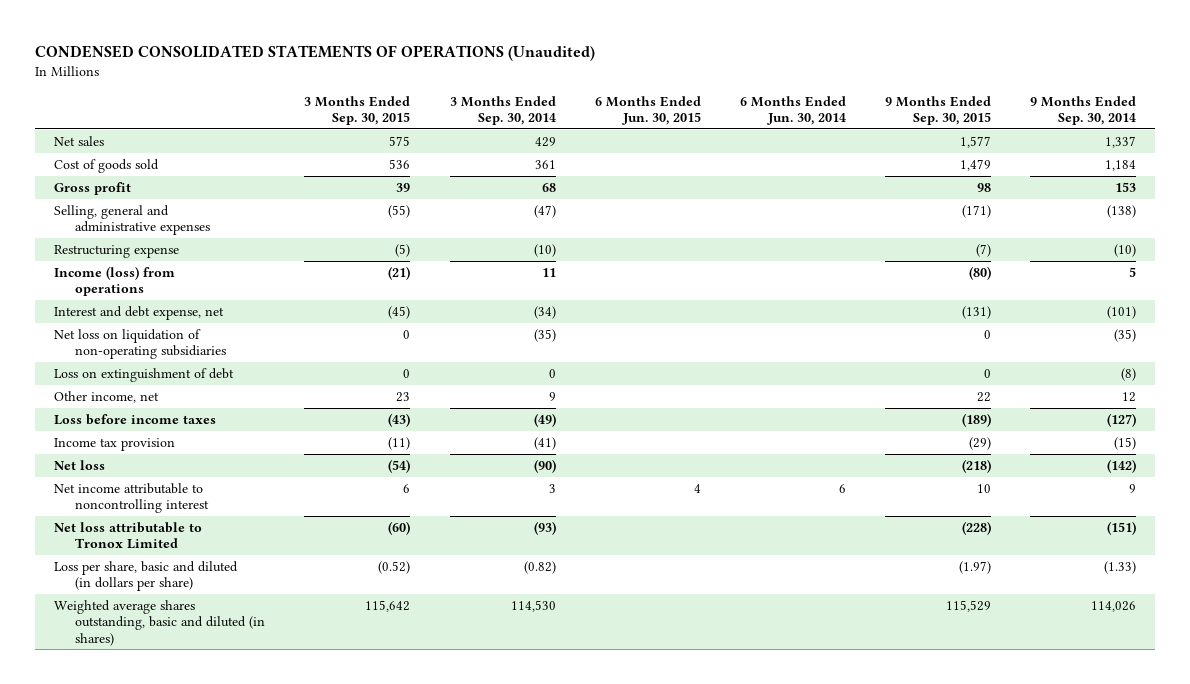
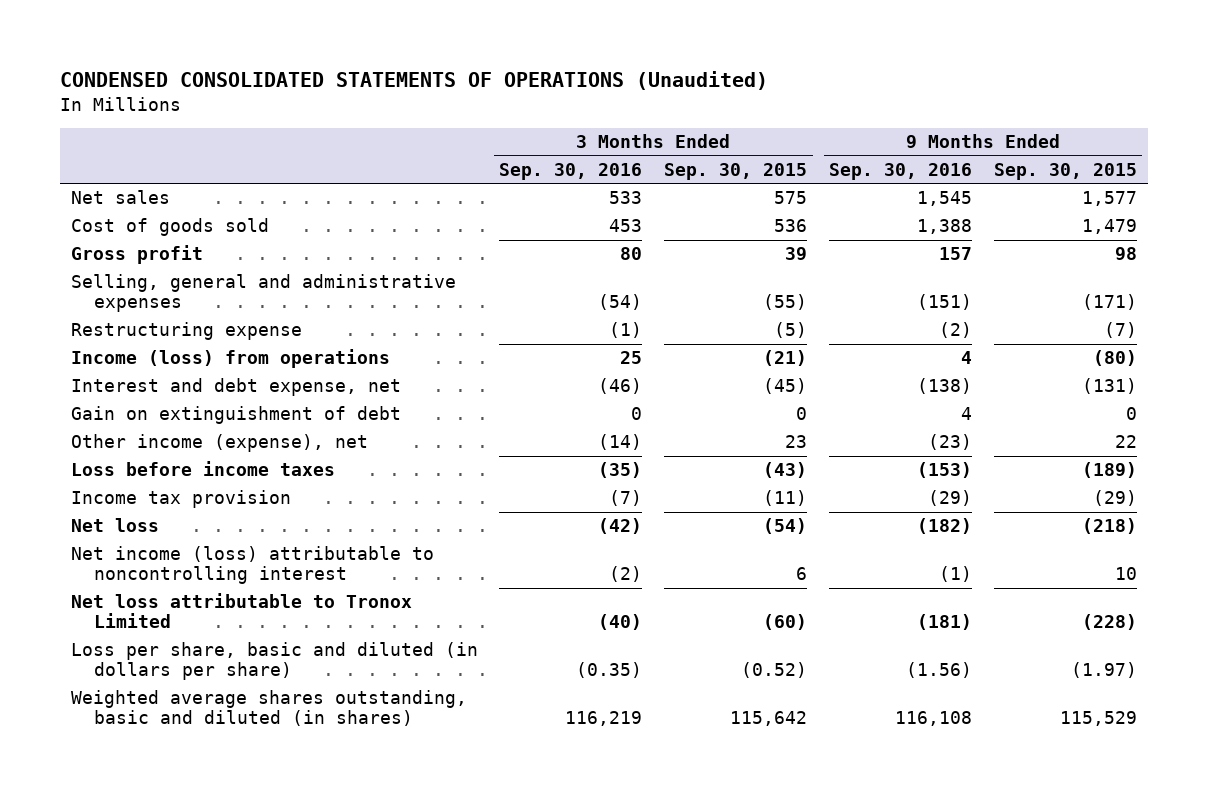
[449,95,556,125] 3 Months Ended Sep. 30, 2014 -> none
[594,95,701,125] 6 Months Ended Jun. 30, 2015 -> none
[739,95,846,125] 6 Months Ended Jun. 30, 2014 -> none
[1029,95,1136,125] 9 Months Ended Sep. 30, 2014 -> none
none -> [499,162,643,180] Sep. 30, 2016
none -> [829,162,973,180] Sep. 30, 2016
[54,328,227,360] Net loss on liquidation of non-operating subsidiaries -> none
[54,367,235,382] Loss on extinguishment of debt -> [70,406,401,425] Gain on extinguishment of debt
[54,390,160,403] Other income, net -> [70,434,368,453] Other income (expense), net
[54,482,210,514] Net income attributable to noncontrolling interest -> [70,546,434,585] Net income (loss) attributable to noncontrolling interest

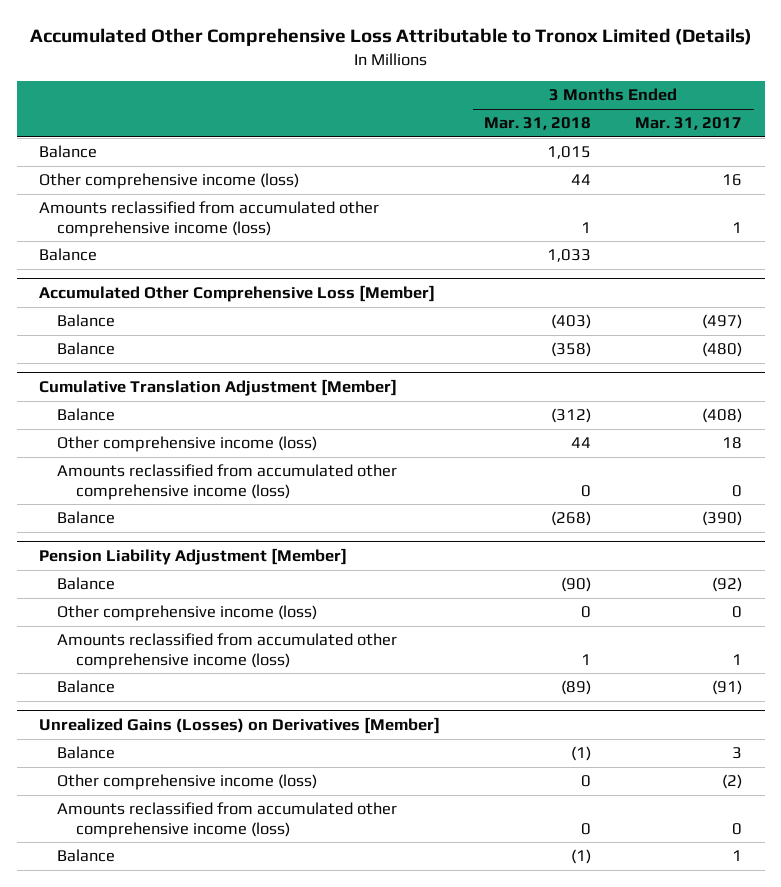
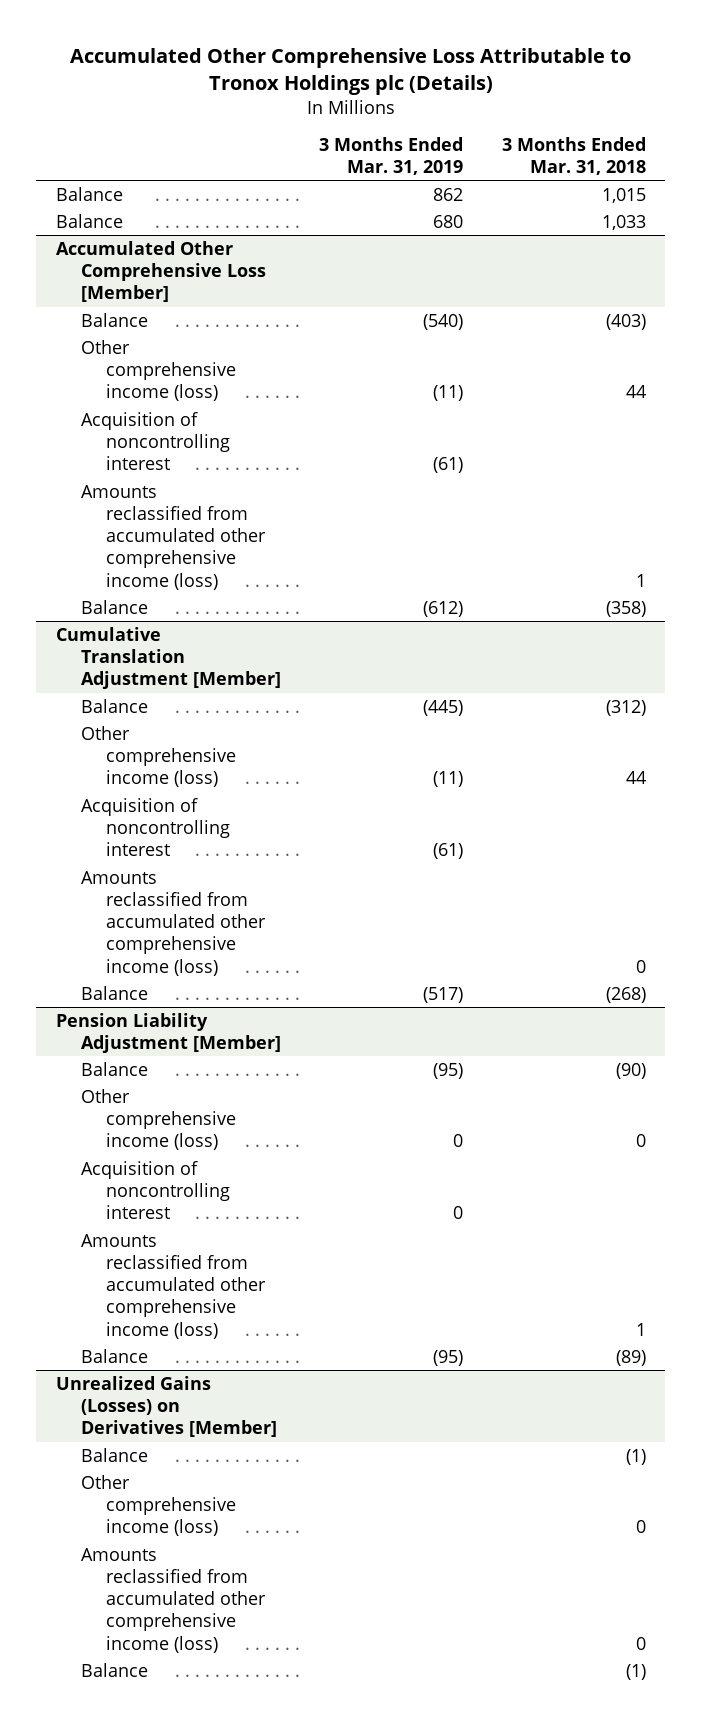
[29,28,752,47] Accumulated Other Comprehensive Loss Attributable to Tronox Limited (Details) -> [69,48,631,96] Accumulated Other Comprehensive Loss Attributable to Tronox Holdings plc (Details)
[635,117,743,131] Mar. 31, 2017 -> none
none -> [319,136,464,175] 3 Months Ended Mar. 31, 2019
[38,173,299,190] Other comprehensive income (loss) -> none
[38,201,379,237] Amounts reclassified from accumulated other comprehensive income (loss) -> none
none -> [80,339,236,402] Other comprehensive income (loss)
none -> [80,411,230,471] Acquisition of noncontrolling interest
none -> [80,484,266,590] Amounts reclassified from accumulated other comprehensive income (loss)
none -> [80,797,230,857] Acquisition of noncontrolling interest
none -> [80,1160,230,1220] Acquisition of noncontrolling interest

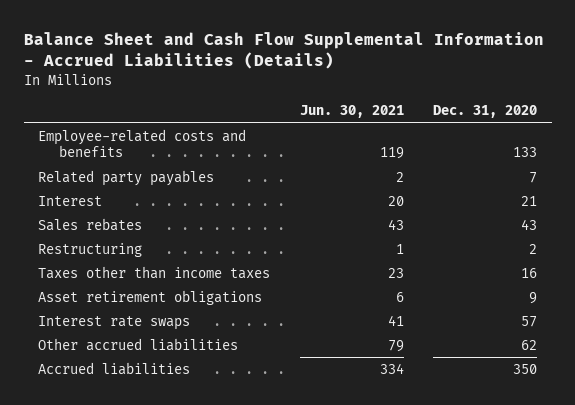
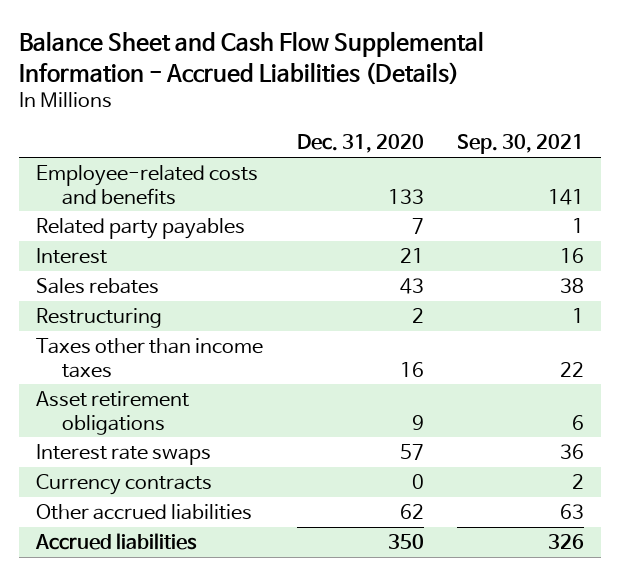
[299,105,404,119] Jun. 30, 2021 -> none
none -> [457,134,585,155] Sep. 30, 2021
none -> [36,474,213,496] Currency contracts

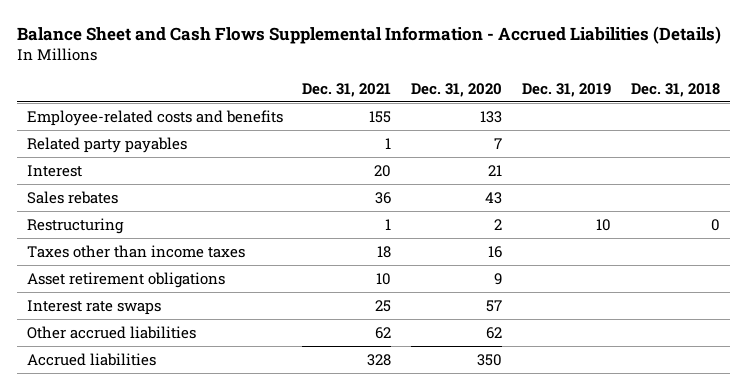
[19,31,485,85] Balance Sheet and Cash Flow Supplemental Information - Accrued Liabilities (Details) -> [16,25,721,44] Balance Sheet and Cash Flows Supplemental Information - Accrued Liabilities (Details)
[457,134,585,155] Sep. 30, 2021 -> none
none -> [302,82,392,97] Dec. 31, 2021
none -> [521,82,611,97] Dec. 31, 2019
none -> [630,82,720,97] Dec. 31, 2018
[36,474,213,496] Currency contracts -> none

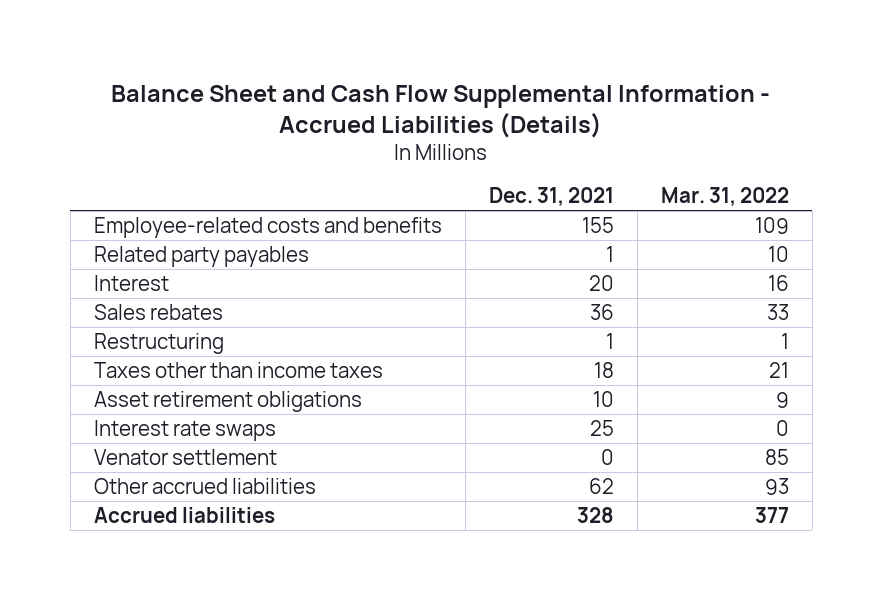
[16,25,721,44] Balance Sheet and Cash Flows Supplemental Information - Accrued Liabilities (Details) -> [111,84,771,139] Balance Sheet and Cash Flow Supplemental Information - Accrued Liabilities (Details)
[411,82,503,97] Dec. 31, 2020 -> none
[521,82,611,97] Dec. 31, 2019 -> none
[630,82,720,97] Dec. 31, 2018 -> none
none -> [660,186,789,206] Mar. 31, 2022
none -> [93,449,277,466] Venator settlement

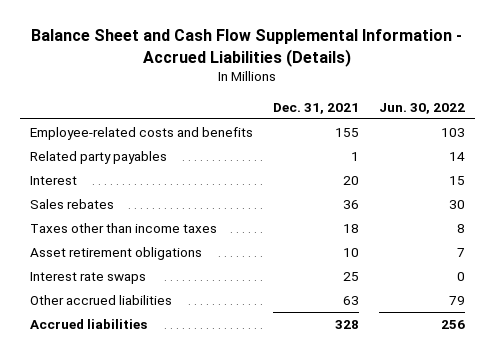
[660,186,789,206] Mar. 31, 2022 -> none
none -> [378,102,465,114] Jun. 30, 2022
[93,333,224,355] Restructuring -> none
[93,449,277,466] Venator settlement -> none
[588,478,614,495] 62 -> [342,295,359,305] 63

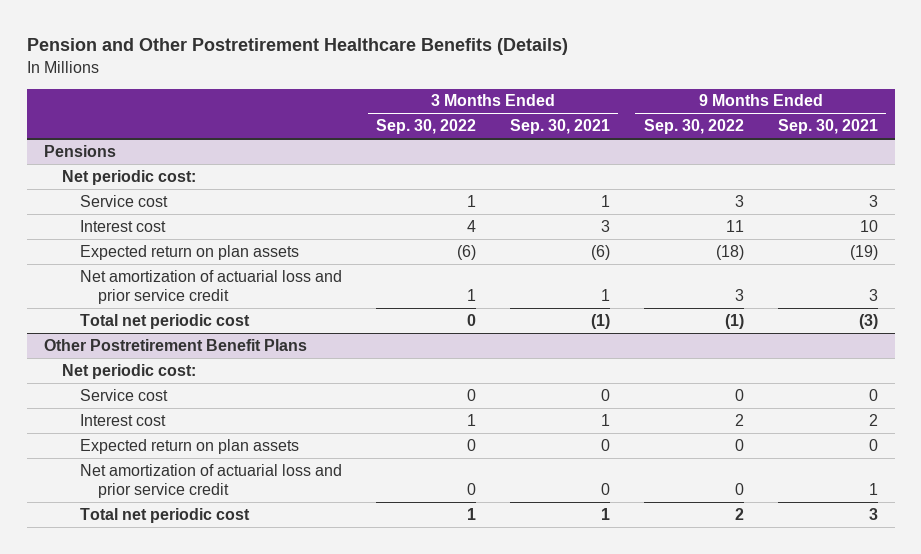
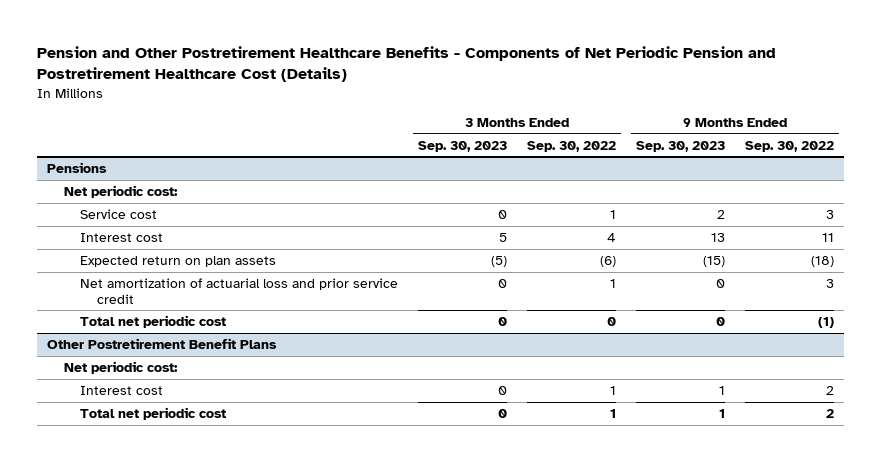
[26,38,568,56] Pension and Other Postretirement Healthcare Benefits (Details) -> [37,46,777,83] Pension and Other Postretirement Healthcare Benefits - Components of Net Periodic Pension and Postretirement Healthcare Cost (Details)
[509,119,610,135] Sep. 30, 2021 -> none
[777,119,878,135] Sep. 30, 2021 -> none
none -> [418,140,508,152] Sep. 30, 2023
none -> [635,140,725,152] Sep. 30, 2023
[80,388,169,401] Service cost -> none
[80,438,300,454] Expected return on plan assets -> none
[80,463,343,498] Net amortization of actuarial loss and prior service credit -> none

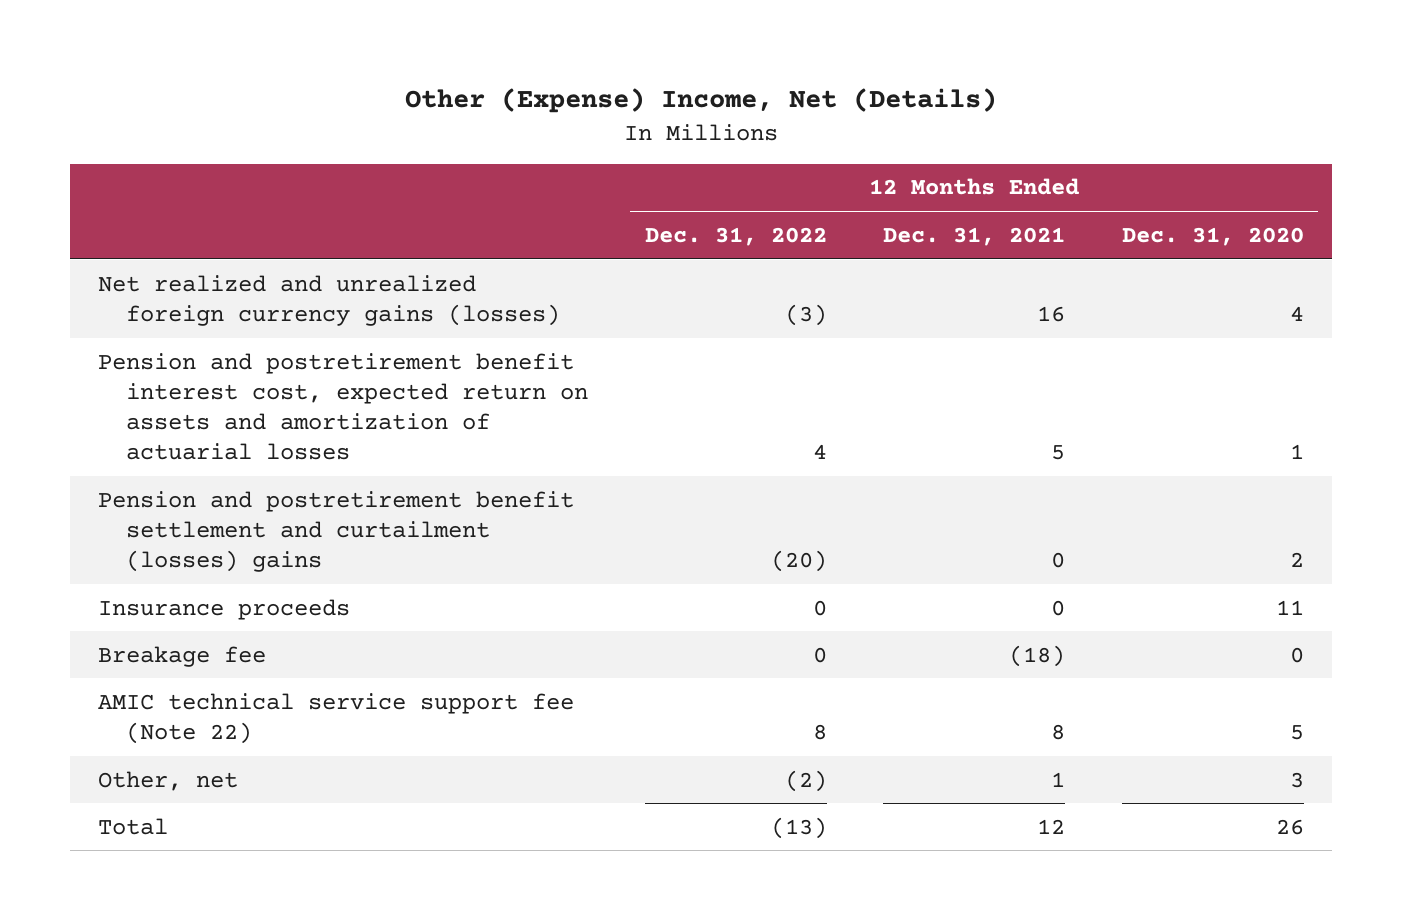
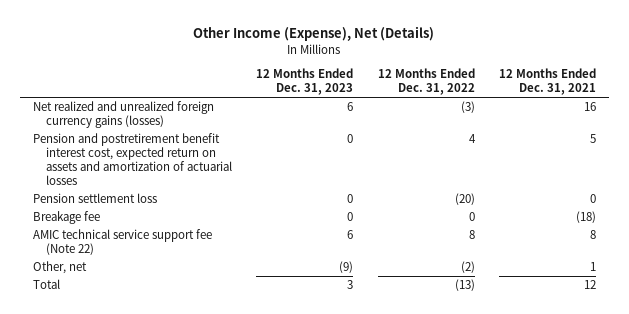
[405,88,998,114] Other (Expense) Income, Net (Details) -> [193,26,435,42] Other Income (Expense), Net (Details)
[1121,226,1304,246] Dec. 31, 2020 -> none
none -> [256,68,354,96] 12 Months Ended Dec. 31, 2023
[98,598,351,620] Insurance proceeds -> none
[98,490,575,573] Pension and postretirement benefit settlement and curtailment (losses) gains -> [32,193,157,204] Pension settlement loss

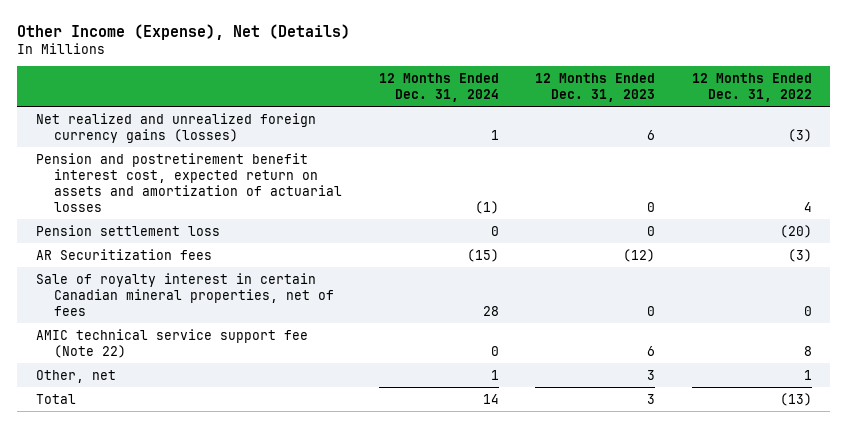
[499,68,597,96] 12 Months Ended Dec. 31, 2021 -> none
none -> [378,72,499,102] 12 Months Ended Dec. 31, 2024
[32,211,100,225] Breakage fee -> none
none -> [35,248,212,260] AR Securitization fees
none -> [35,272,334,316] Sale of royalty interest in certain Canadian mineral properties, net of fees
[339,261,354,274] (9) -> [647,369,656,380] 3
[460,261,475,274] (2) -> [803,369,812,380] 1

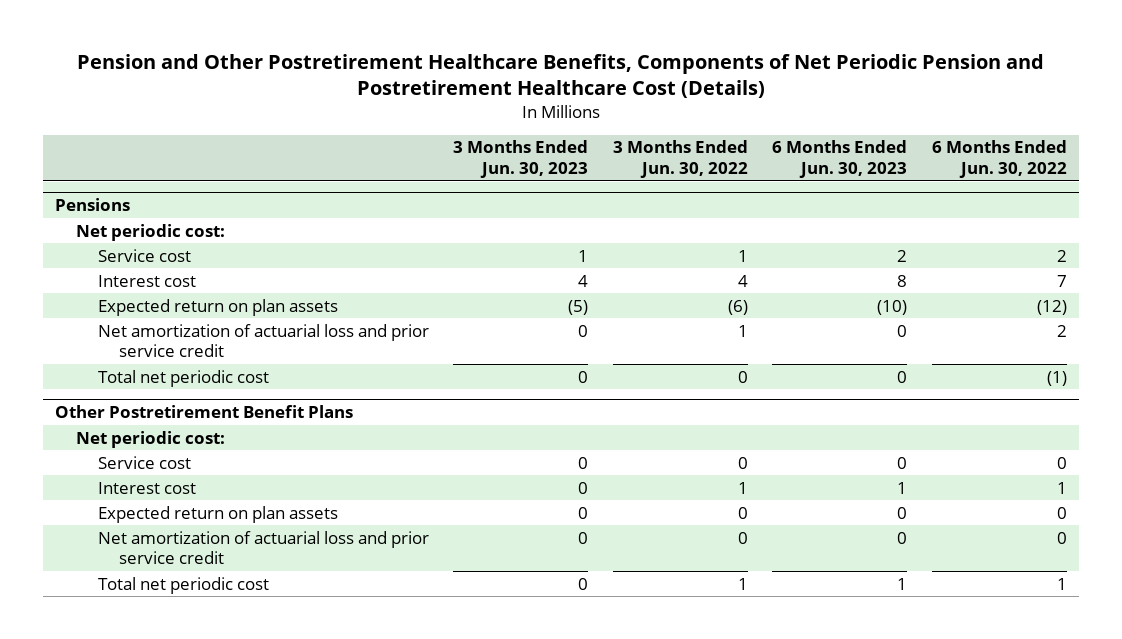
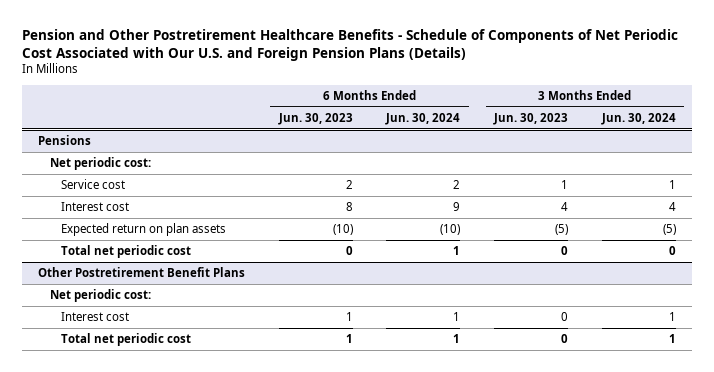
[76,53,1044,98] Pension and Other Postretirement Healthcare Benefits, Components of Net Periodic Pension and Postretirement Healthcare Cost (Details) -> [21,28,678,61] Pension and Other Postretirement Healthcare Benefits - Schedule of Components of Net Periodic Cost Associated with Our U.S. and Foreign Pension Plans (Details)
[612,140,748,179] 3 Months Ended Jun. 30, 2022 -> none
[932,140,1068,179] 6 Months Ended Jun. 30, 2022 -> none
none -> [385,113,461,126] Jun. 30, 2024
none -> [600,113,676,126] Jun. 30, 2024
[97,323,429,358] Net amortization of actuarial loss and prior service credit -> none
[97,455,191,469] Service cost -> none
[97,505,338,523] Expected return on plan assets -> none
[97,530,429,565] Net amortization of actuarial loss and prior service credit -> none

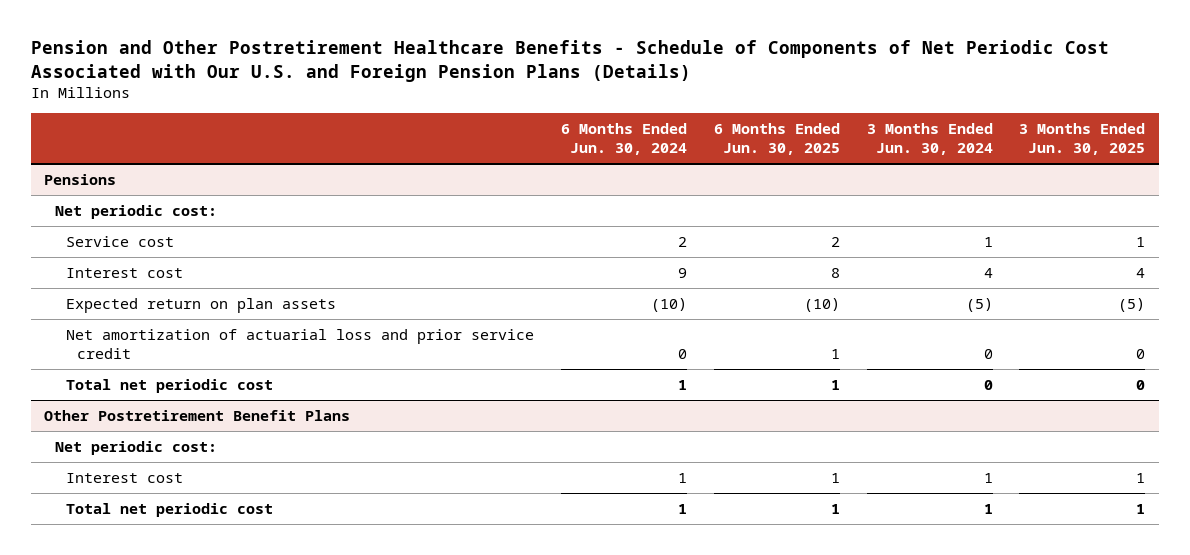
[277,113,353,126] Jun. 30, 2023 -> none
[492,113,568,126] Jun. 30, 2023 -> none
none -> [713,123,840,156] 6 Months Ended Jun. 30, 2025
none -> [1019,123,1146,156] 3 Months Ended Jun. 30, 2025
none -> [66,328,535,359] Net amortization of actuarial loss and prior service credit

